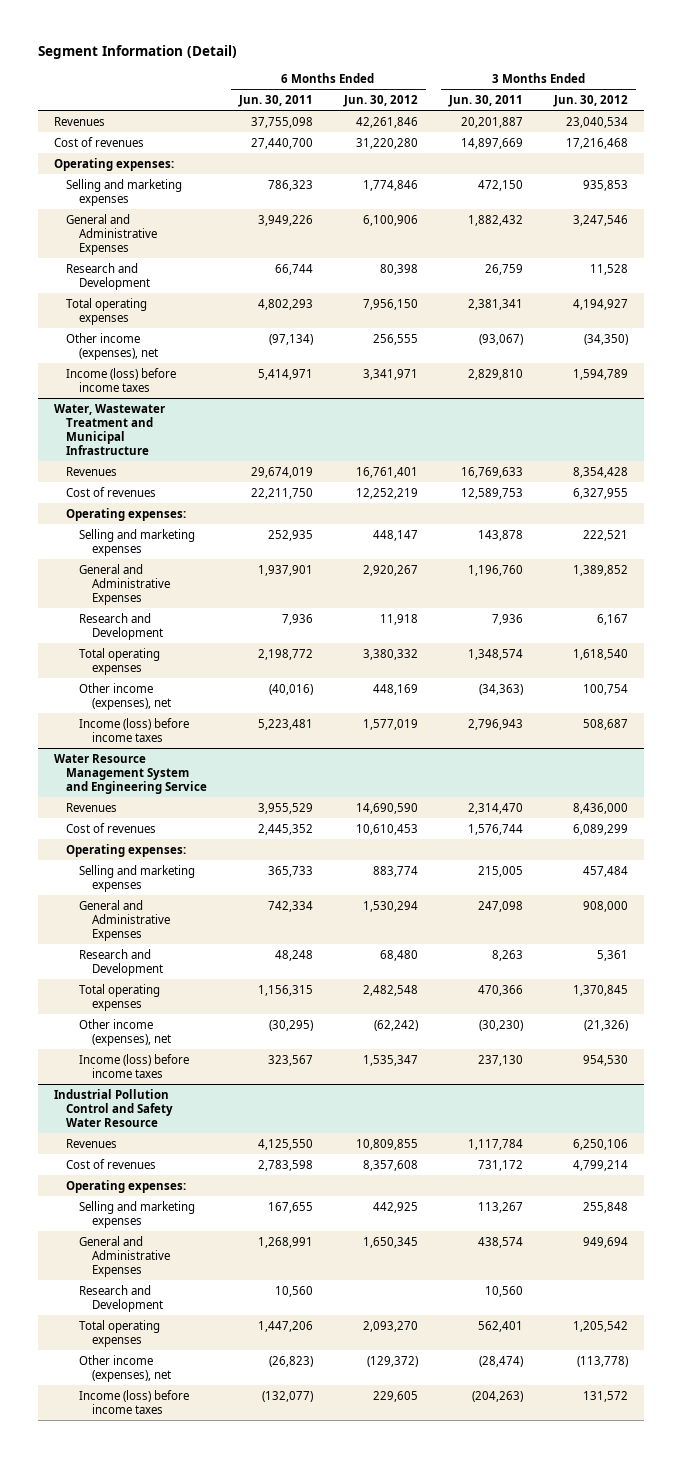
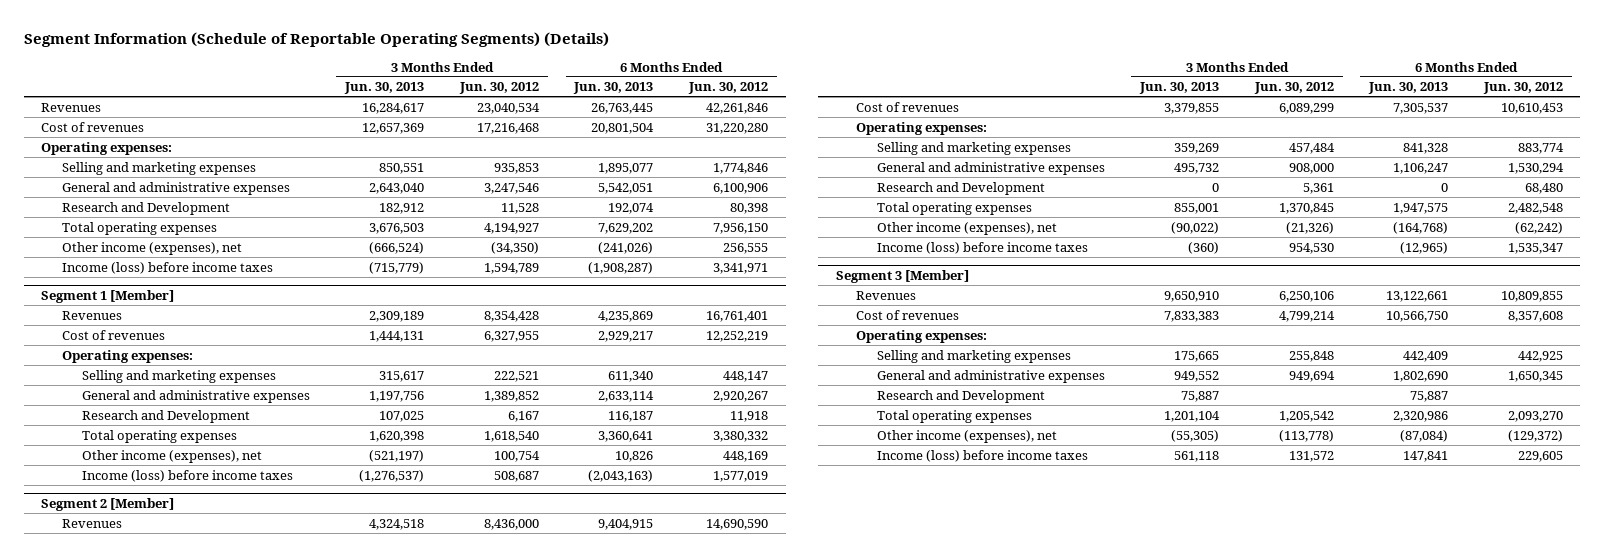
[38,45,238,60] Segment Information (Detail) -> [23,32,609,48] Segment Information (Schedule of Reportable Operating Segments) (Details)
[237,94,313,107] Jun. 30, 2011 -> none
[448,94,524,107] Jun. 30, 2011 -> none
none -> [344,82,425,95] Jun. 30, 2013
none -> [573,82,654,95] Jun. 30, 2013
[66,213,158,255] General and Administrative Expenses -> [61,181,290,195] General and administrative expenses
[53,403,165,455] Water, Wastewater Treatment and Municipal Infrastructure -> none
none -> [41,289,175,303] Segment 1 [Member]
[79,563,170,605] General and Administrative Expenses -> [81,389,310,403] General and administrative expenses
[53,753,208,794] Water Resource Management System and Engineering Service -> none
none -> [41,497,175,511] Segment 2 [Member]
[79,899,170,941] General and Administrative Expenses -> [876,161,1105,175] General and administrative expenses
[53,1088,174,1127] Industrial Pollution Control and Safety Water Resource -> none
none -> [836,269,970,283] Segment 3 [Member]
[79,1235,170,1277] General and Administrative Expenses -> [876,369,1105,383] General and administrative expenses

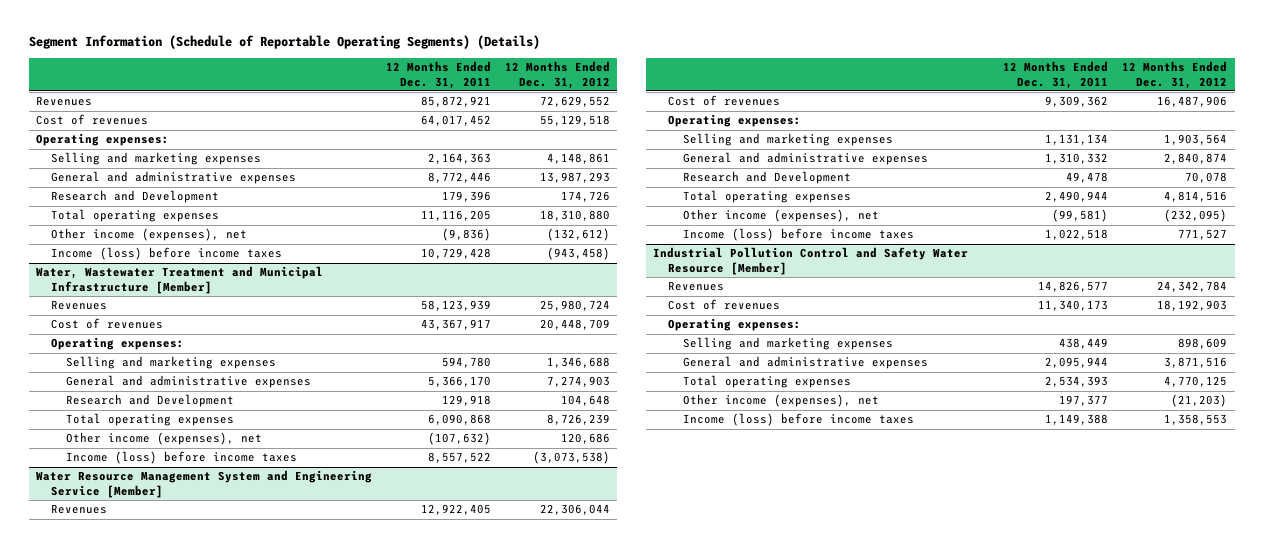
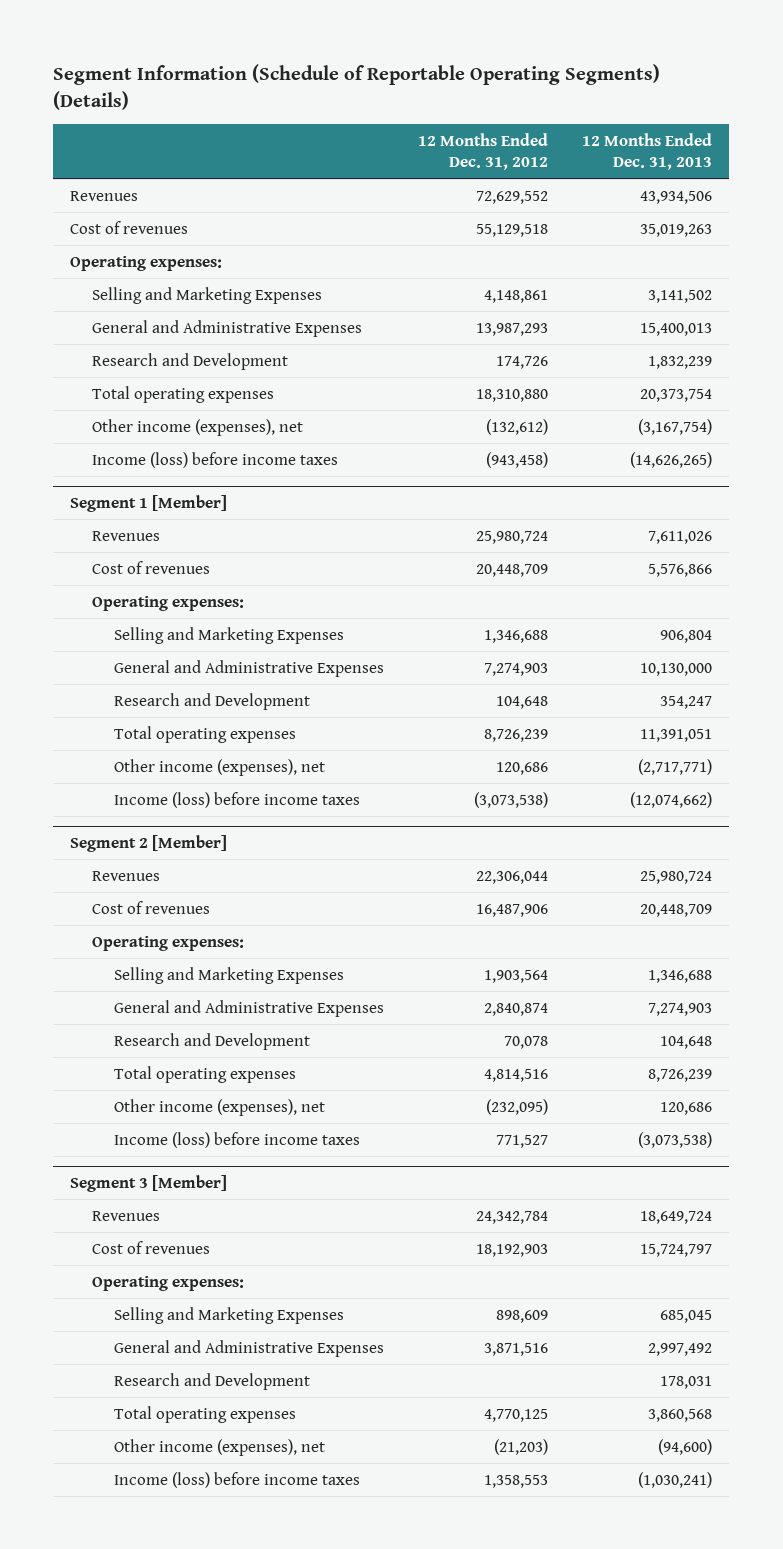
[385,61,491,89] 12 Months Ended Dec. 31, 2011 -> none
none -> [582,132,713,171] 12 Months Ended Dec. 31, 2013
[50,152,261,166] Selling and marketing expenses -> [92,286,323,304] Selling and Marketing Expenses
[50,171,296,185] General and administrative expenses -> [92,319,363,337] General and Administrative Expenses
[35,266,323,294] Water, Wastewater Treatment and Municipal Infrastructure [Member] -> none
none -> [70,495,228,513] Segment 1 [Member]
[65,356,276,370] Selling and marketing expenses -> [114,626,345,644] Selling and Marketing Expenses
[65,375,311,389] General and administrative expenses -> [114,659,385,677] General and Administrative Expenses
[35,470,372,498] Water Resource Management System and Engineering Service [Member] -> none
none -> [70,835,228,853] Segment 2 [Member]
[683,133,894,147] Selling and marketing expenses -> [114,966,345,984] Selling and Marketing Expenses
[683,152,929,166] General and administrative expenses -> [114,999,385,1017] General and Administrative Expenses
[652,247,968,275] Industrial Pollution Control and Safety Water Resource [Member] -> none
none -> [70,1175,228,1193] Segment 3 [Member]
[683,337,894,351] Selling and marketing expenses -> [114,1306,345,1324] Selling and Marketing Expenses
[683,356,929,370] General and administrative expenses -> [114,1339,385,1357] General and Administrative Expenses
none -> [114,1372,311,1390] Research and Development

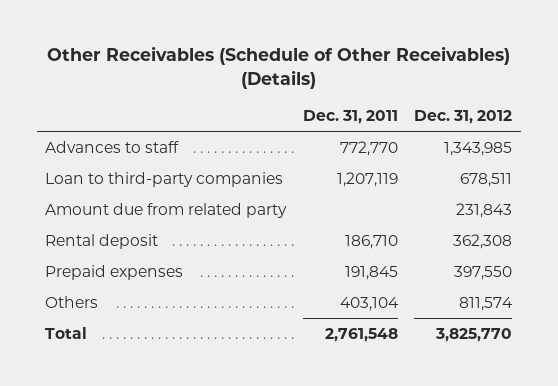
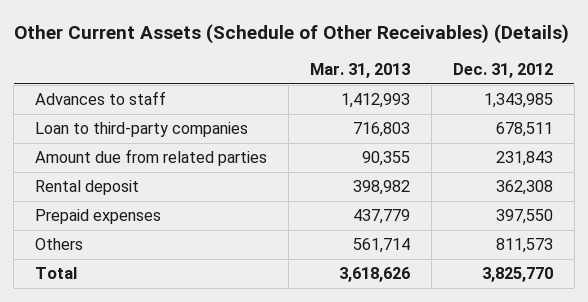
[46,45,510,89] Other Receivables (Schedule of Other Receivables) (Details) -> [13,23,569,44] Other Current Assets (Schedule of Other Receivables) (Details)
[302,110,398,125] Dec. 31, 2011 -> none
none -> [309,63,410,79] Mar. 31, 2013
[45,202,288,218] Amount due from related party -> [35,149,268,167] Amount due from related parties
[459,296,514,311] 811,574 -> [495,238,553,254] 811,573

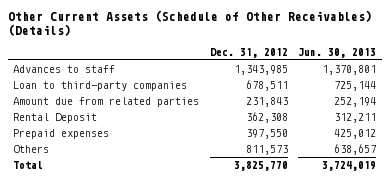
[309,63,410,79] Mar. 31, 2013 -> none
none -> [298,47,377,58] Jun. 30, 2013
[35,180,140,196] Rental deposit -> [13,112,98,123] Rental Deposit

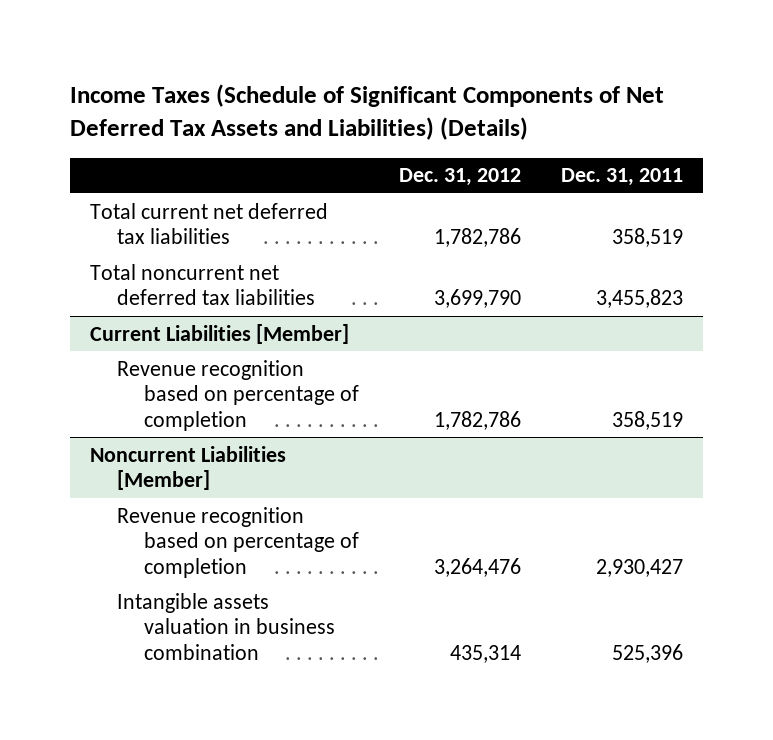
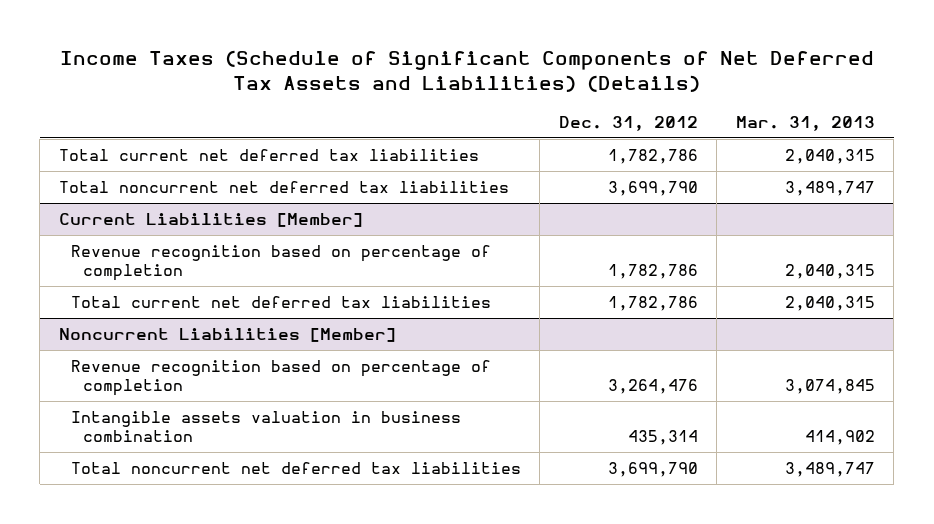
[561,168,684,187] Dec. 31, 2011 -> none
none -> [735,115,875,131] Mar. 31, 2013
none -> [70,296,491,309] Total current net deferred tax liabilities
none -> [70,462,521,475] Total noncurrent net deferred tax liabilities

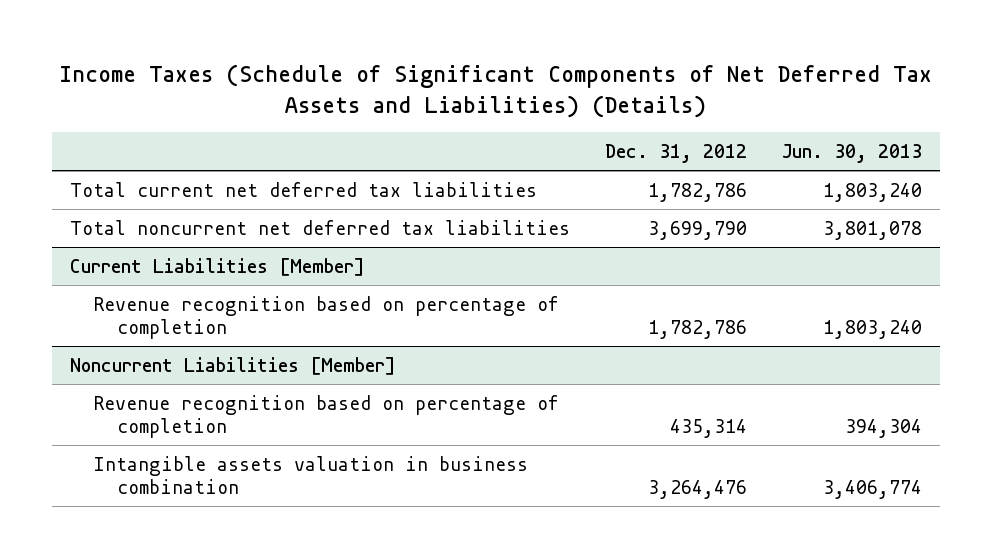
[735,115,875,131] Mar. 31, 2013 -> none
none -> [782,144,923,164] Jun. 30, 2013
[70,296,491,309] Total current net deferred tax liabilities -> none
[70,462,521,475] Total noncurrent net deferred tax liabilities -> none
[607,379,698,395] 3,264,476 -> [670,418,748,438] 435,314
[627,430,698,446] 435,314 -> [648,479,748,499] 3,264,476

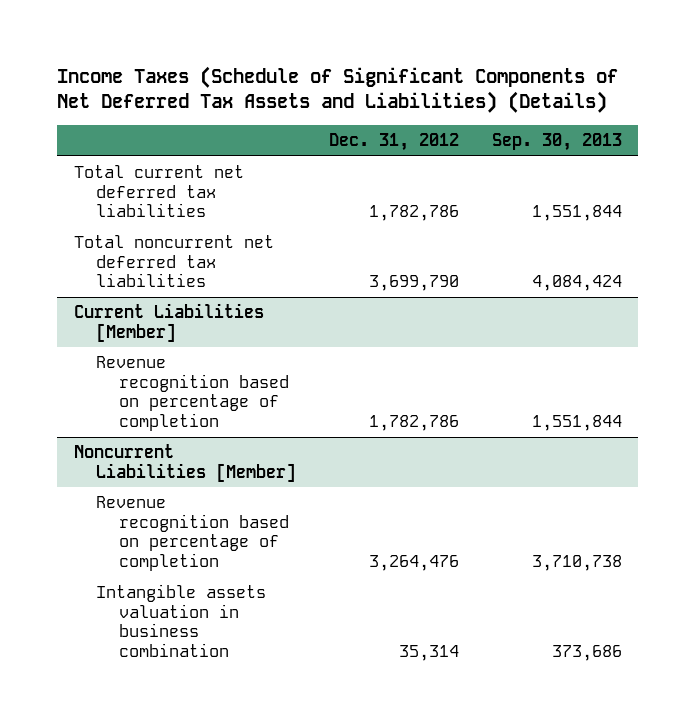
[782,144,923,164] Jun. 30, 2013 -> none
none -> [491,133,622,152] Sep. 30, 2013
[670,418,748,438] 435,314 -> [369,554,460,571] 3,264,476
[648,479,748,499] 3,264,476 -> [399,644,460,661] 35,314

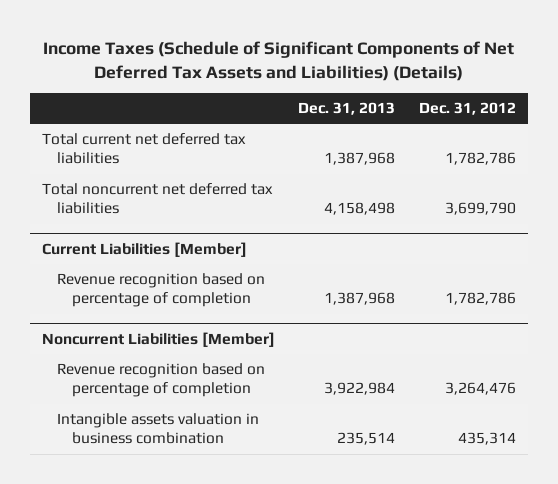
[491,133,622,152] Sep. 30, 2013 -> none
none -> [298,102,396,116] Dec. 31, 2013
[399,644,460,661] 35,314 -> [458,432,517,446] 435,314

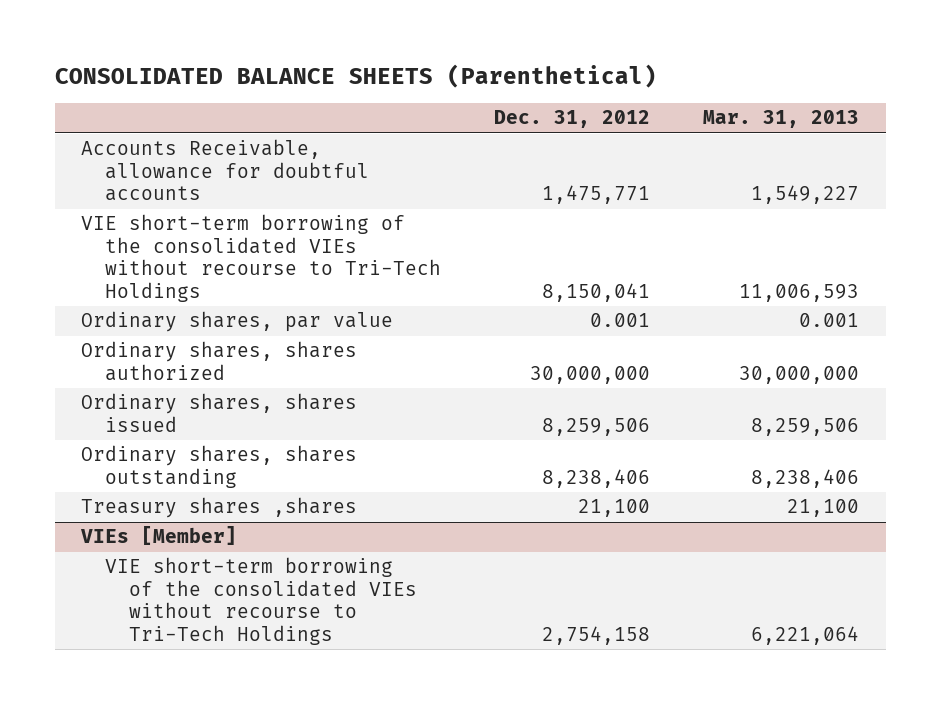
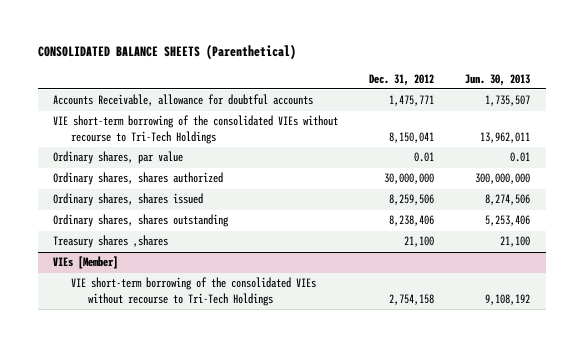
[703,110,860,129] Mar. 31, 2013 -> none
none -> [465,73,531,86] Jun. 30, 2013
[590,313,651,328] 0.001 -> [414,152,435,163] 0.01

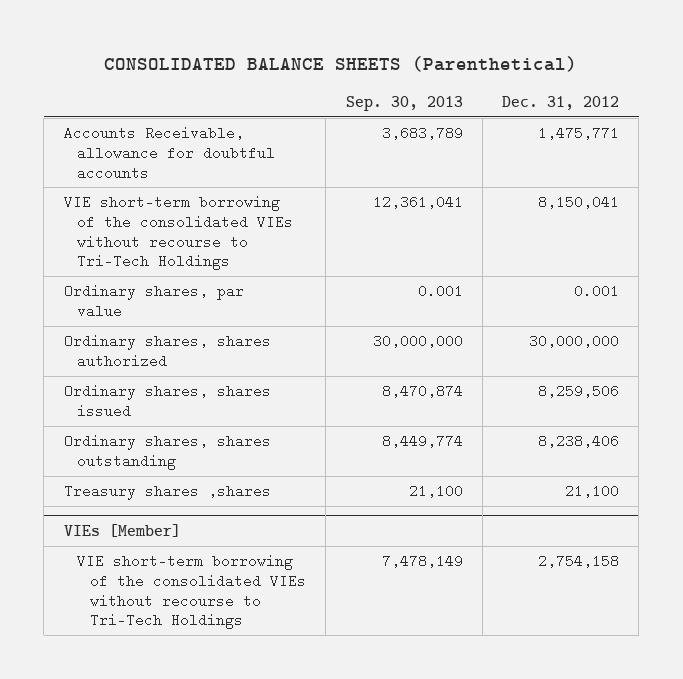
[465,73,531,86] Jun. 30, 2013 -> none
none -> [345,96,463,112] Sep. 30, 2013
[414,152,435,163] 0.01 -> [573,284,619,299] 0.001

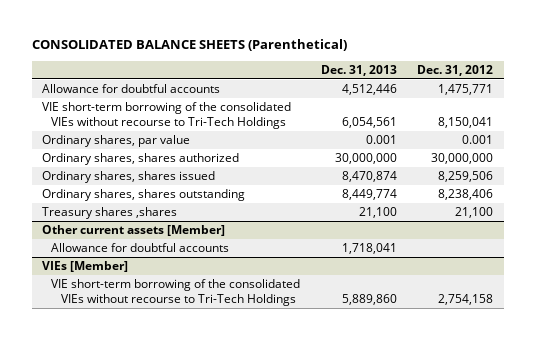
[345,96,463,112] Sep. 30, 2013 -> none
none -> [320,64,397,76] Dec. 31, 2013
[63,126,275,180] Accounts Receivable, allowance for doubtful accounts -> [41,84,220,94] Allowance for doubtful accounts
none -> [41,225,225,237] Other current assets [Member]
none -> [51,243,230,253] Allowance for doubtful accounts

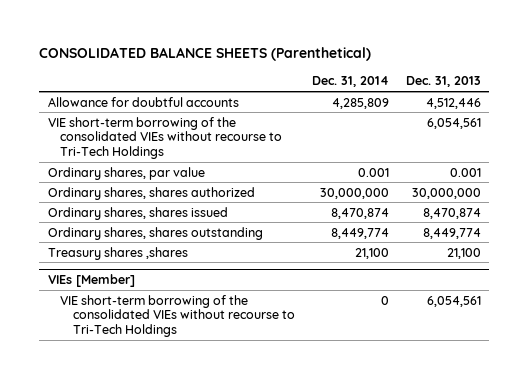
[417,64,494,76] Dec. 31, 2012 -> none
none -> [311,76,389,88] Dec. 31, 2014
[41,225,225,237] Other current assets [Member] -> none
[51,243,230,253] Allowance for doubtful accounts -> none
[341,293,397,305] 5,889,860 -> [426,295,481,307] 6,054,561

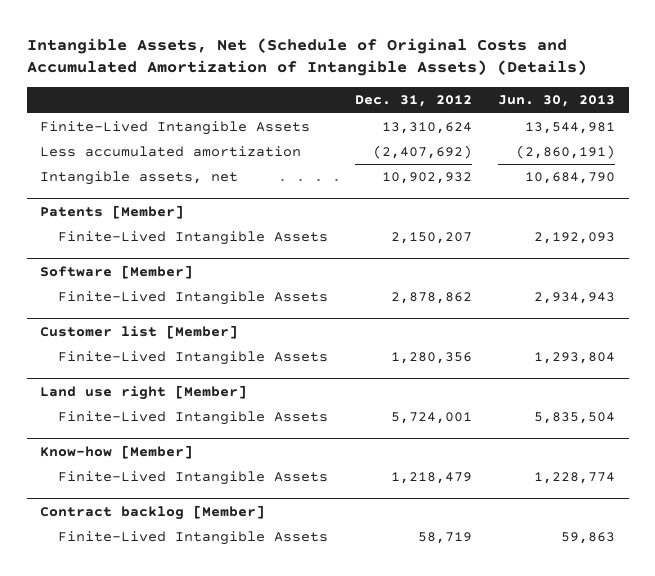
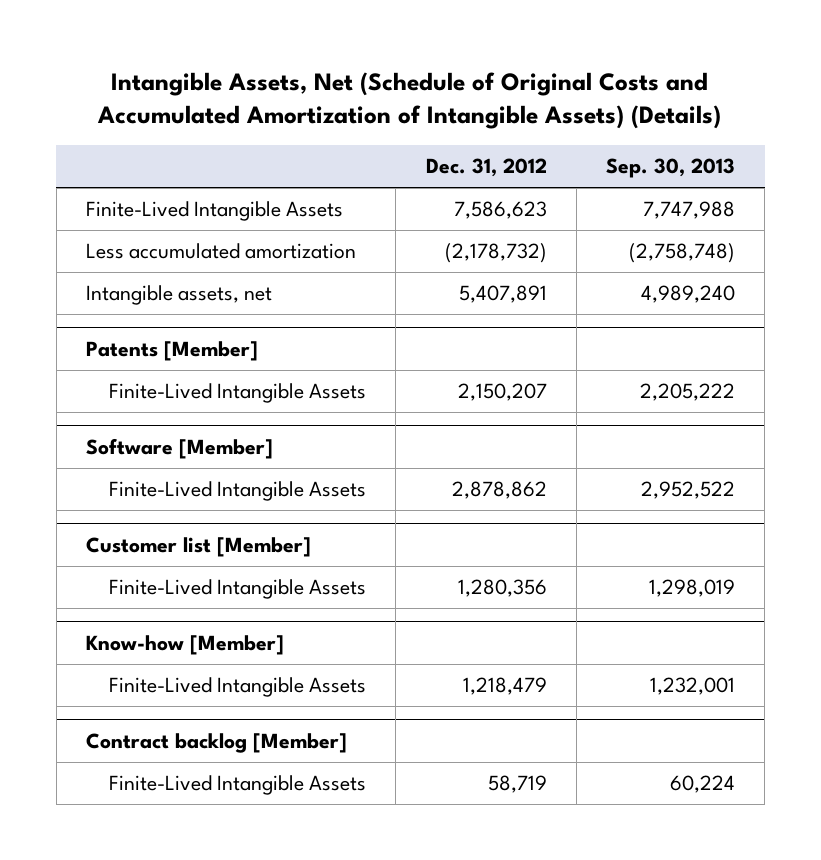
[498,95,616,108] Jun. 30, 2013 -> none
none -> [605,158,735,179] Sep. 30, 2013
[381,121,472,134] 13,310,624 -> [453,201,547,220] 7,586,623
[372,144,472,159] (2,407,692) -> [444,243,547,264] (2,178,732)
[381,171,472,184] 10,902,932 -> [458,285,547,304] 5,407,891
[39,384,247,400] Land use right [Member] -> none
[57,410,328,425] Finite-Lived Intangible Assets -> none

